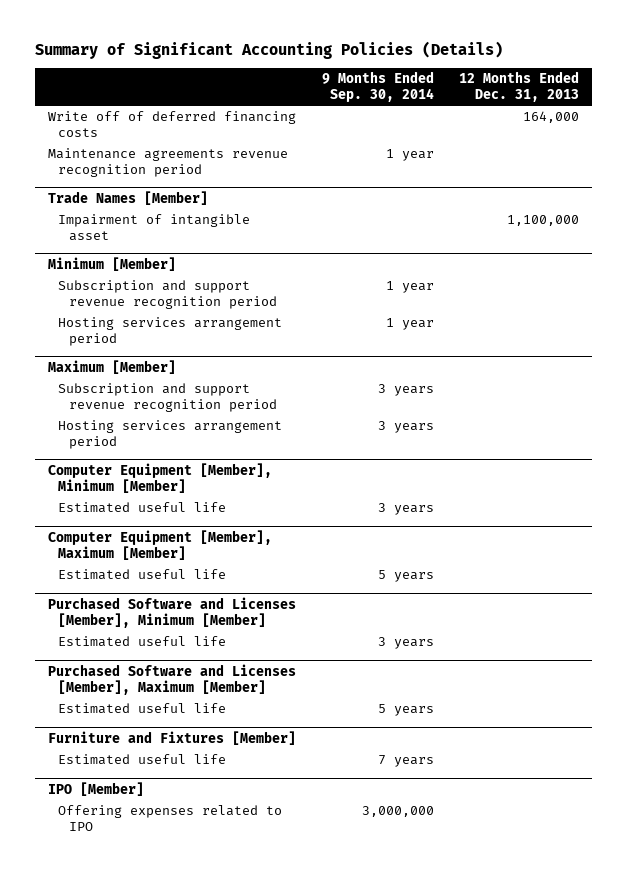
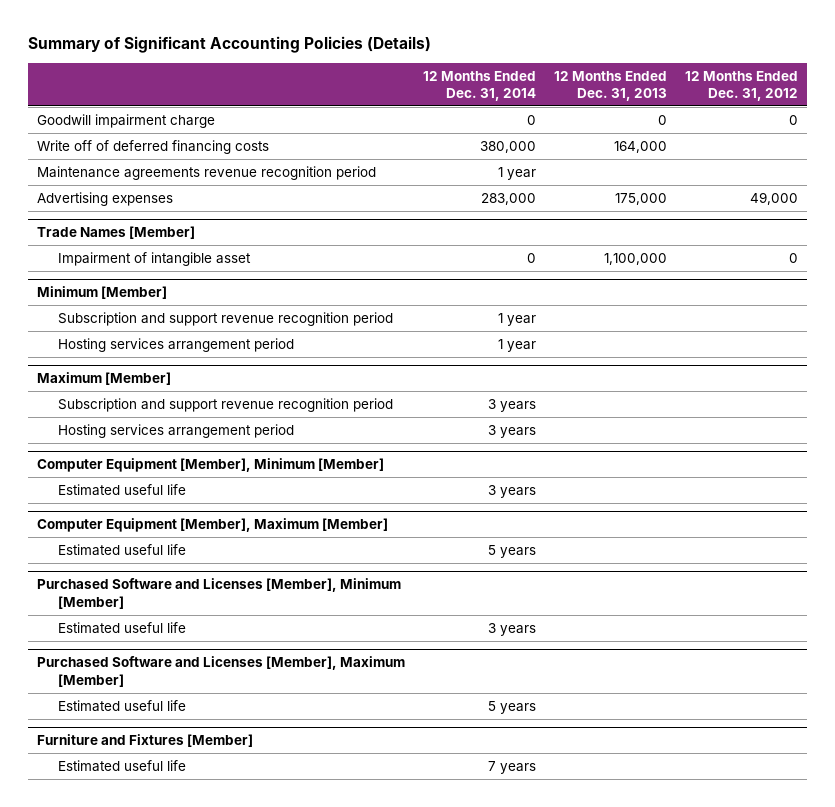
[321,70,434,102] 9 Months Ended Sep. 30, 2014 -> none
none -> [423,70,537,101] 12 Months Ended Dec. 31, 2014
none -> [685,70,799,101] 12 Months Ended Dec. 31, 2012
none -> [37,113,216,128] Goodwill impairment charge
none -> [37,191,174,206] Advertising expenses
[47,782,144,797] IPO [Member] -> none
[58,805,283,832] Offering expenses related to IPO -> none

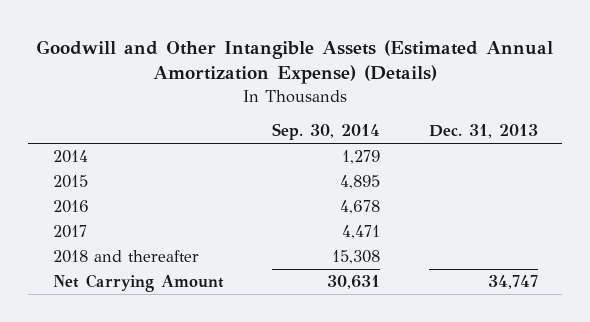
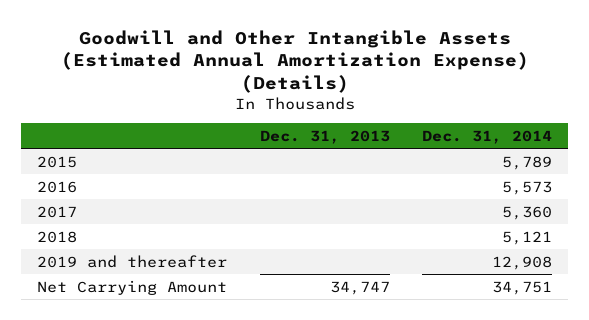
[272,123,381,141] Sep. 30, 2014 -> none
none -> [421,129,552,144] Dec. 31, 2014
[52,150,88,164] 2014 -> none
none -> [37,230,78,243] 2018
[52,250,199,264] 2018 and thereafter -> [37,254,228,268] 2019 and thereafter

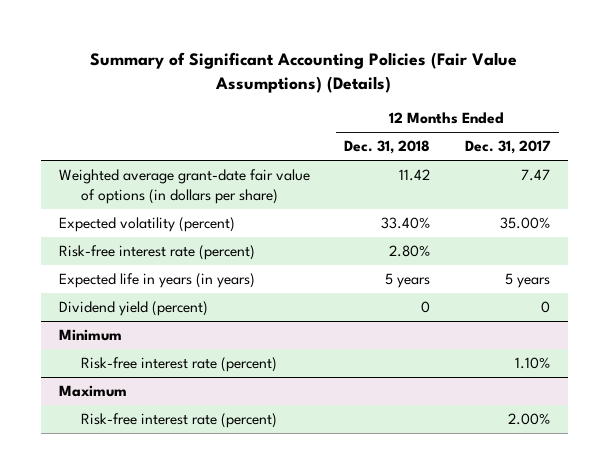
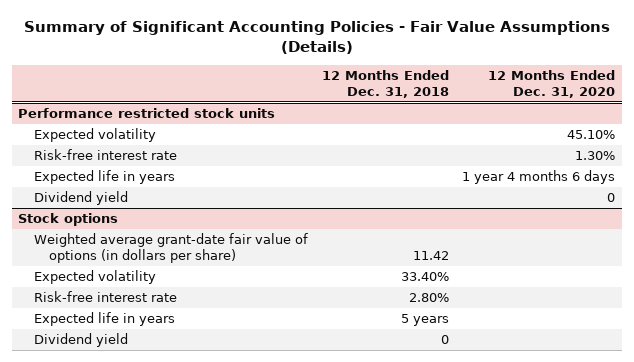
[90,51,518,93] Summary of Significant Accounting Policies (Fair Value Assumptions) (Details) -> [23,20,610,54] Summary of Significant Accounting Policies - Fair Value Assumptions (Details)
[465,140,552,155] Dec. 31, 2017 -> none
none -> [488,70,616,98] 12 Months Ended Dec. 31, 2020
none -> [18,108,276,119] Performance restricted stock units
none -> [33,128,156,143] Expected volatility
none -> [33,149,177,161] Risk-free interest rate
none -> [33,170,175,185] Expected life in years
none -> [33,191,128,206] Dividend yield
none -> [18,213,119,227] Stock options
[58,329,122,342] Minimum -> none
[80,357,277,373] Risk-free interest rate (percent) -> none
[58,385,127,398] Maximum -> none
[80,413,277,429] Risk-free interest rate (percent) -> none
[58,217,235,233] Expected volatility (percent) -> [33,270,156,285] Expected volatility
[58,245,255,261] Risk-free interest rate (percent) -> [33,291,177,303] Risk-free interest rate
[58,273,255,289] Expected life in years (in years) -> [33,312,175,327] Expected life in years
[58,301,208,317] Dividend yield (percent) -> [33,333,128,348] Dividend yield

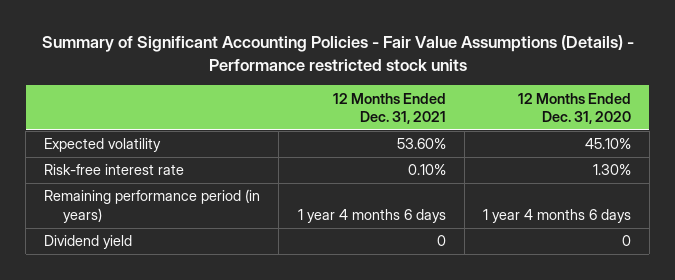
[23,20,610,54] Summary of Significant Accounting Policies - Fair Value Assumptions (Details) -> [41,35,634,71] Summary of Significant Accounting Policies - Fair Value Assumptions (Details) - Performance restricted stock units
[321,70,449,98] 12 Months Ended Dec. 31, 2018 -> none
none -> [332,92,446,125] 12 Months Ended Dec. 31, 2021
[18,108,276,119] Performance restricted stock units -> none
[33,170,175,185] Expected life in years -> [44,189,261,223] Remaining performance period (in years)
[18,213,119,227] Stock options -> none
[33,233,308,263] Weighted average grant-date fair value of options (in dollars per share) -> none
[33,270,156,285] Expected volatility -> none
[33,291,177,303] Risk-free interest rate -> none
[33,312,175,327] Expected life in years -> none
[33,333,128,348] Dividend yield -> none

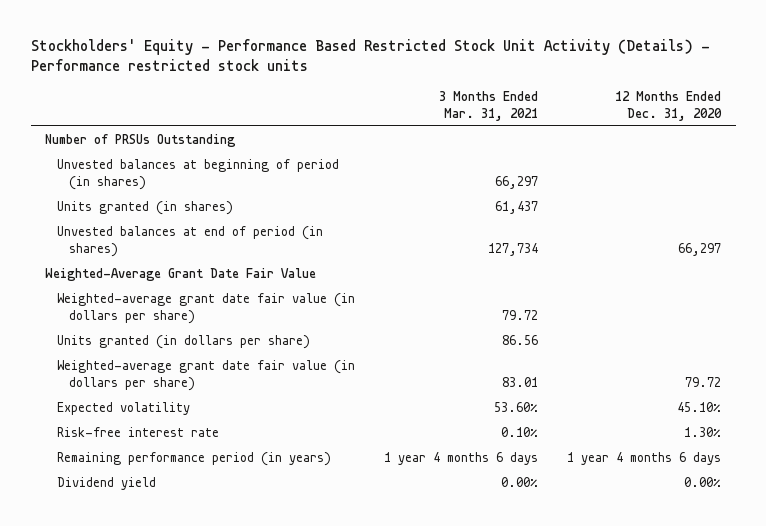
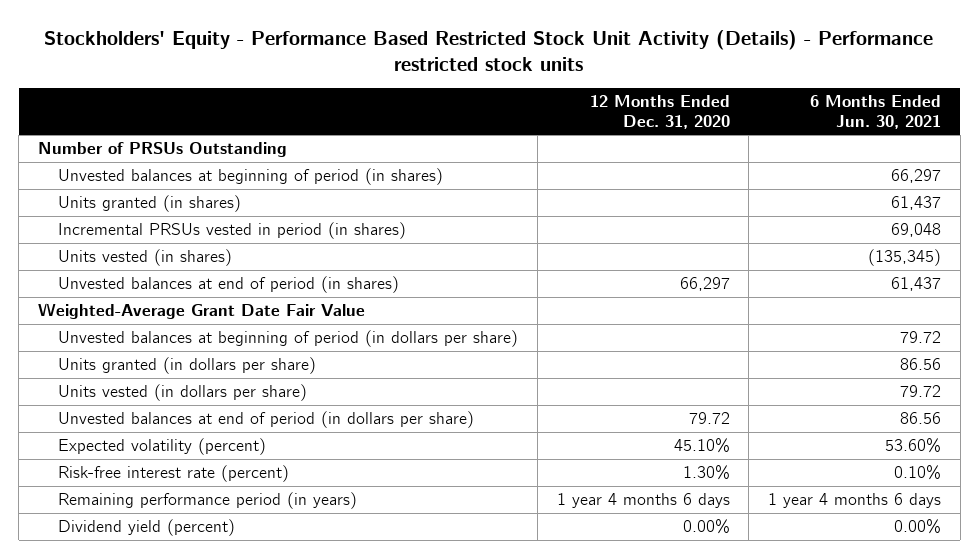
[439,90,539,121] 3 Months Ended Mar. 31, 2021 -> none
none -> [809,94,941,129] 6 Months Ended Jun. 30, 2021
none -> [58,222,407,240] Incremental PRSUs vested in period (in shares)
none -> [58,249,233,267] Units vested (in shares)
[56,293,355,324] Weighted-average grant date fair value (in dollars per share) -> [58,330,519,348] Unvested balances at beginning of period (in dollars per share)
none -> [58,384,308,402] Units vested (in dollars per share)
[56,360,355,391] Weighted-average grant date fair value (in dollars per share) -> [58,411,475,429] Unvested balances at end of period (in dollars per share)
[56,402,190,416] Expected volatility -> [58,438,267,456] Expected volatility (percent)
[56,427,219,438] Risk-free interest rate -> [58,465,290,483] Risk-free interest rate (percent)
[56,477,156,491] Dividend yield -> [58,519,236,537] Dividend yield (percent)

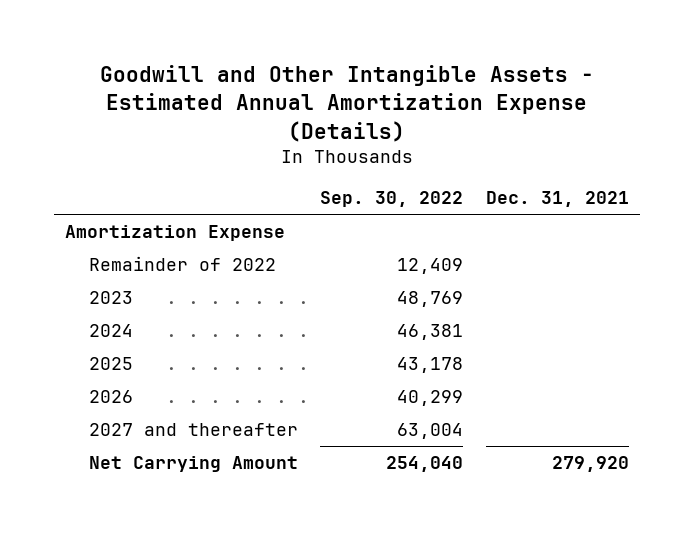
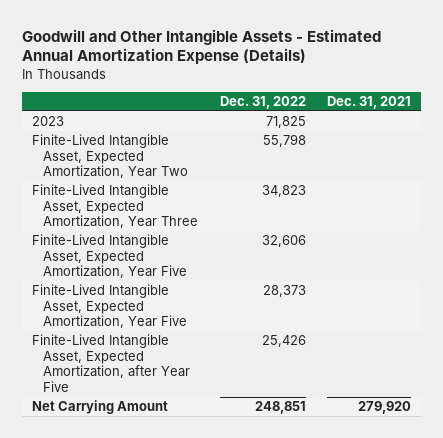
[320,191,464,208] Sep. 30, 2022 -> none
none -> [219,95,306,109] Dec. 31, 2022
[65,224,286,241] Amortization Expense -> none
[88,255,276,271] Remainder of 2022 -> none
[88,422,298,436] 2027 and thereafter -> none
[88,323,133,337] 2024 -> [32,134,189,179] Finite-Lived Intangible Asset, Expected Amortization, Year Two
[88,356,133,370] 2025 -> [32,184,199,229] Finite-Lived Intangible Asset, Expected Amortization, Year Three
[88,389,133,403] 2026 -> [32,234,188,279] Finite-Lived Intangible Asset, Expected Amortization, Year Five
none -> [32,284,188,329] Finite-Lived Intangible Asset, Expected Amortization, Year Five
none -> [32,334,191,392] Finite-Lived Intangible Asset, Expected Amortization, after Year Five

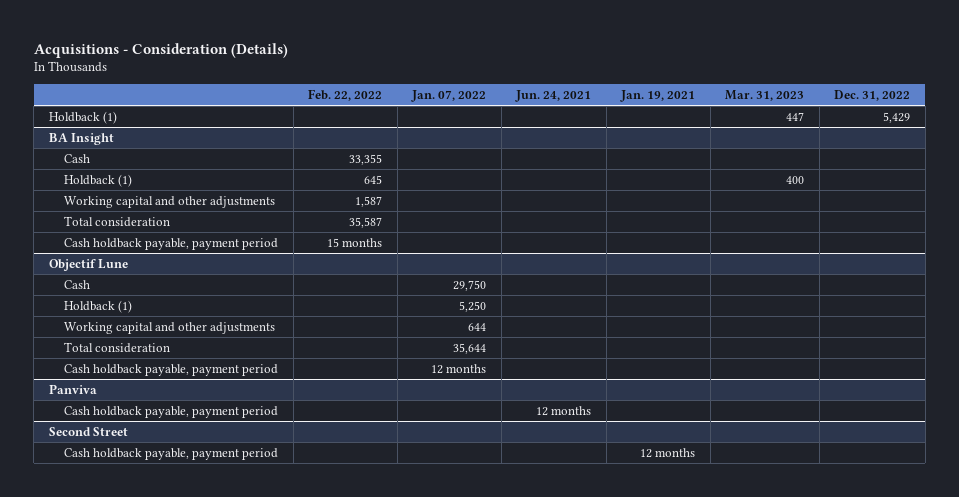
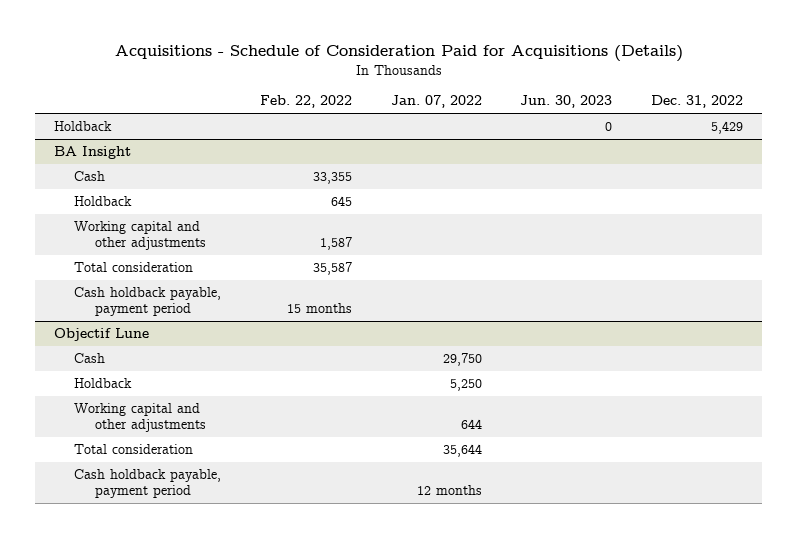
[33,42,288,58] Acquisitions - Consideration (Details) -> [114,45,683,63] Acquisitions - Schedule of Consideration Paid for Acquisitions (Details)
[515,89,592,102] Jun. 24, 2021 -> none
[620,89,696,102] Jan. 19, 2021 -> none
[725,89,805,101] Mar. 31, 2023 -> none
none -> [520,95,613,109] Jun. 30, 2023
[48,110,117,124] Holdback (1) -> [54,121,113,132] Holdback
[64,173,133,187] Holdback (1) -> [74,196,133,207] Holdback
[64,299,133,313] Holdback (1) -> [74,378,133,389] Holdback
[48,383,97,394] Panviva -> none
[64,405,279,418] Cash holdback payable, payment period -> none
[48,426,128,436] Second Street -> none
[64,447,279,460] Cash holdback payable, payment period -> none

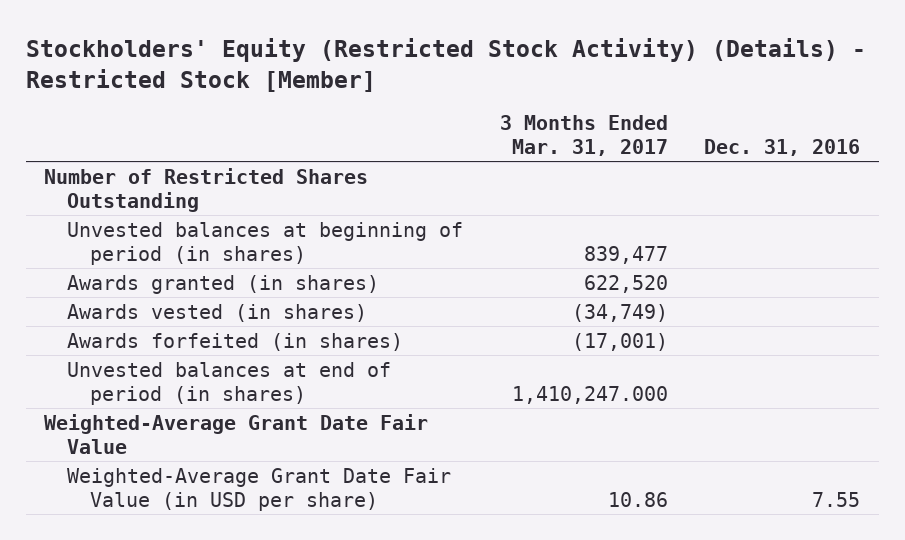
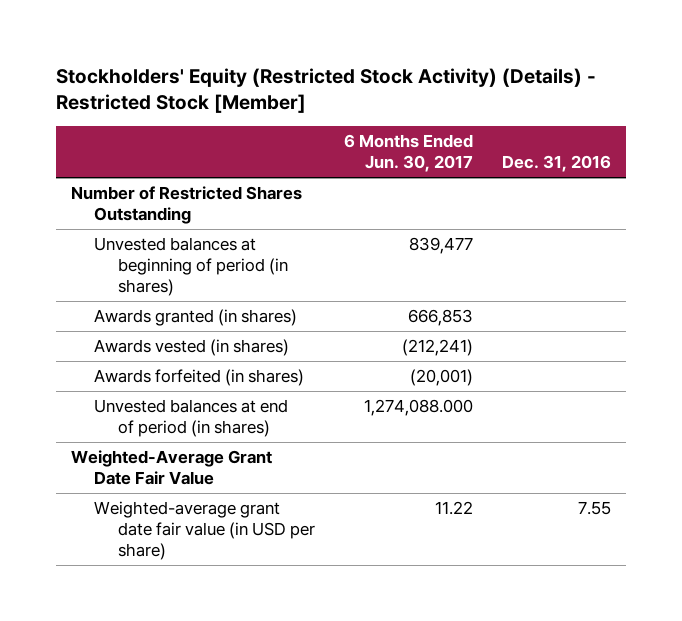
[499,115,668,156] 3 Months Ended Mar. 31, 2017 -> none
none -> [343,134,473,173] 6 Months Ended Jun. 30, 2017
[66,467,451,511] Weighted-Average Grant Date Fair Value (in USD per share) -> [94,500,315,561] Weighted-average grant date fair value (in USD per share)

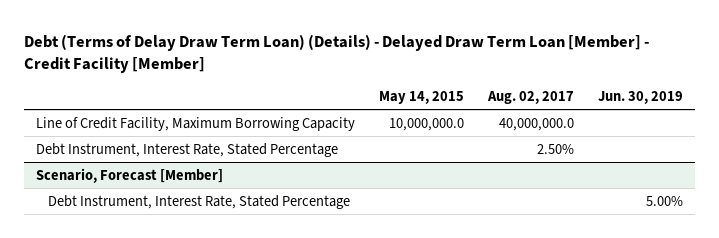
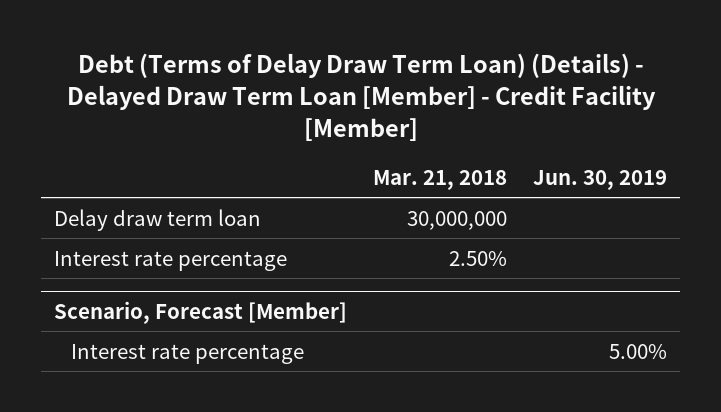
[378,91,464,105] May 14, 2015 -> none
[486,91,574,105] Aug. 02, 2017 -> none
none -> [373,169,508,190] Mar. 21, 2018
[35,116,355,131] Line of Credit Facility, Maximum Borrowing Capacity -> [54,208,262,231] Delay draw term loan
[35,142,338,157] Debt Instrument, Interest Rate, Stated Percentage -> [54,250,288,271] Interest rate percentage
[47,194,350,209] Debt Instrument, Interest Rate, Stated Percentage -> [70,343,304,364] Interest rate percentage

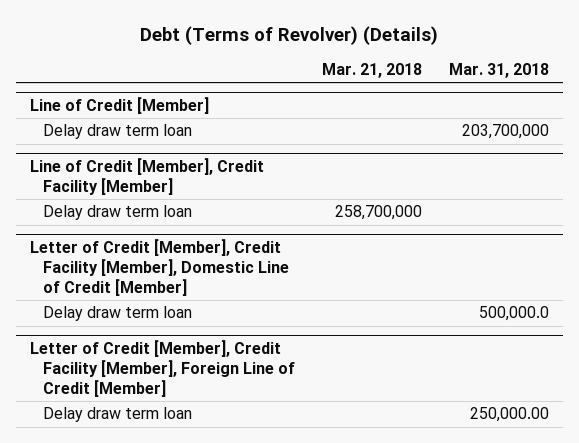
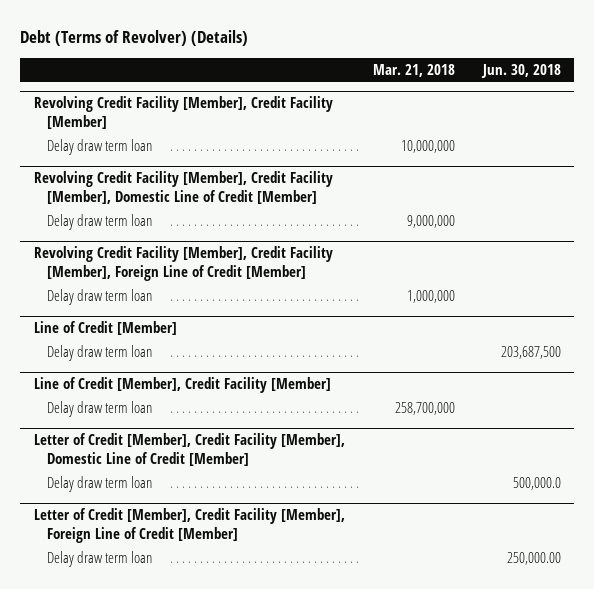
[449,62,550,78] Mar. 31, 2018 -> none
none -> [480,63,561,78] Jun. 30, 2018
none -> [33,96,333,130] Revolving Credit Facility [Member], Credit Facility [Member]
none -> [46,138,152,155] Delay draw term loan
none -> [33,171,333,205] Revolving Credit Facility [Member], Credit Facility [Member], Domestic Line of Credit [Member]
none -> [46,213,152,230] Delay draw term loan
none -> [33,246,333,282] Revolving Credit Facility [Member], Credit Facility [Member], Foreign Line of Credit [Member]
none -> [46,288,152,305] Delay draw term loan

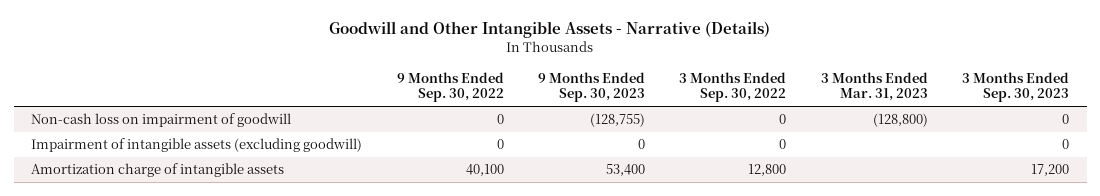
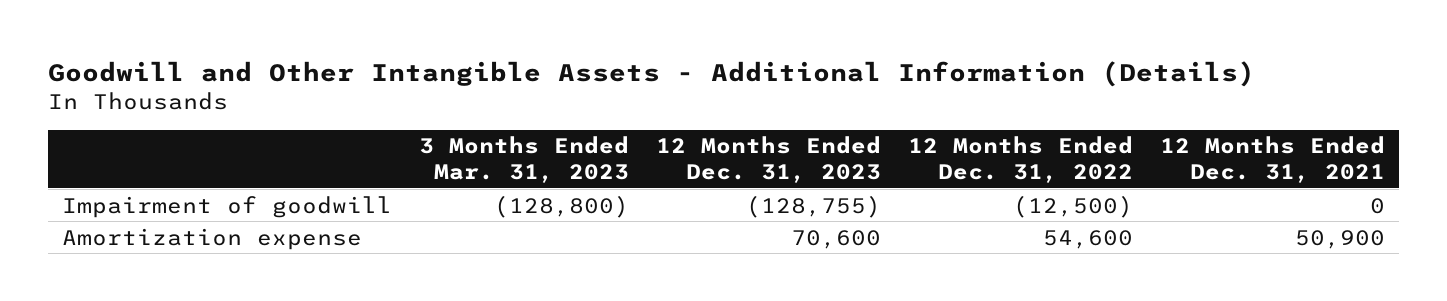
[329,21,771,39] Goodwill and Other Intangible Assets - Narrative (Details) -> [48,60,1256,87] Goodwill and Other Intangible Assets - Additional Information (Details)
[396,71,504,103] 9 Months Ended Sep. 30, 2022 -> none
[537,71,645,103] 9 Months Ended Sep. 30, 2023 -> none
[679,71,787,103] 3 Months Ended Sep. 30, 2022 -> none
[962,71,1070,103] 3 Months Ended Sep. 30, 2023 -> none
none -> [656,136,882,184] 12 Months Ended Dec. 31, 2023
none -> [908,136,1134,184] 12 Months Ended Dec. 31, 2022
none -> [1160,136,1386,184] 12 Months Ended Dec. 31, 2021
[31,138,363,153] Impairment of intangible assets (excluding goodwill) -> none
[31,113,292,128] Non-cash loss on impairment of goodwill -> [61,195,392,218] Impairment of goodwill
[31,163,285,178] Amortization charge of intangible assets -> [61,227,362,250] Amortization expense

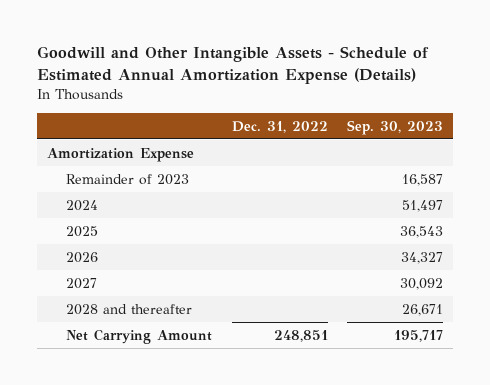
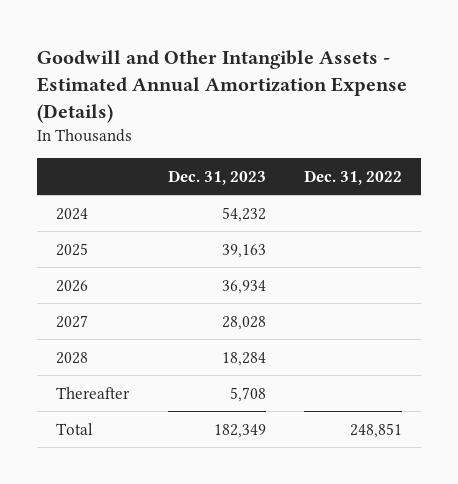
[36,46,429,85] Goodwill and Other Intangible Assets - Schedule of Estimated Annual Amortization Expense (Details) -> [37,50,408,123] Goodwill and Other Intangible Assets - Estimated Annual Amortization Expense (Details)
[347,119,444,135] Sep. 30, 2023 -> none
none -> [167,169,266,185] Dec. 31, 2023
[46,147,194,162] Amortization Expense -> none
[65,173,189,185] Remainder of 2023 -> none
[65,303,192,315] 2028 and thereafter -> none
none -> [56,351,89,364] 2028
none -> [56,386,131,399] Thereafter
[65,328,212,344] Net Carrying Amount -> [56,422,94,435] Total

